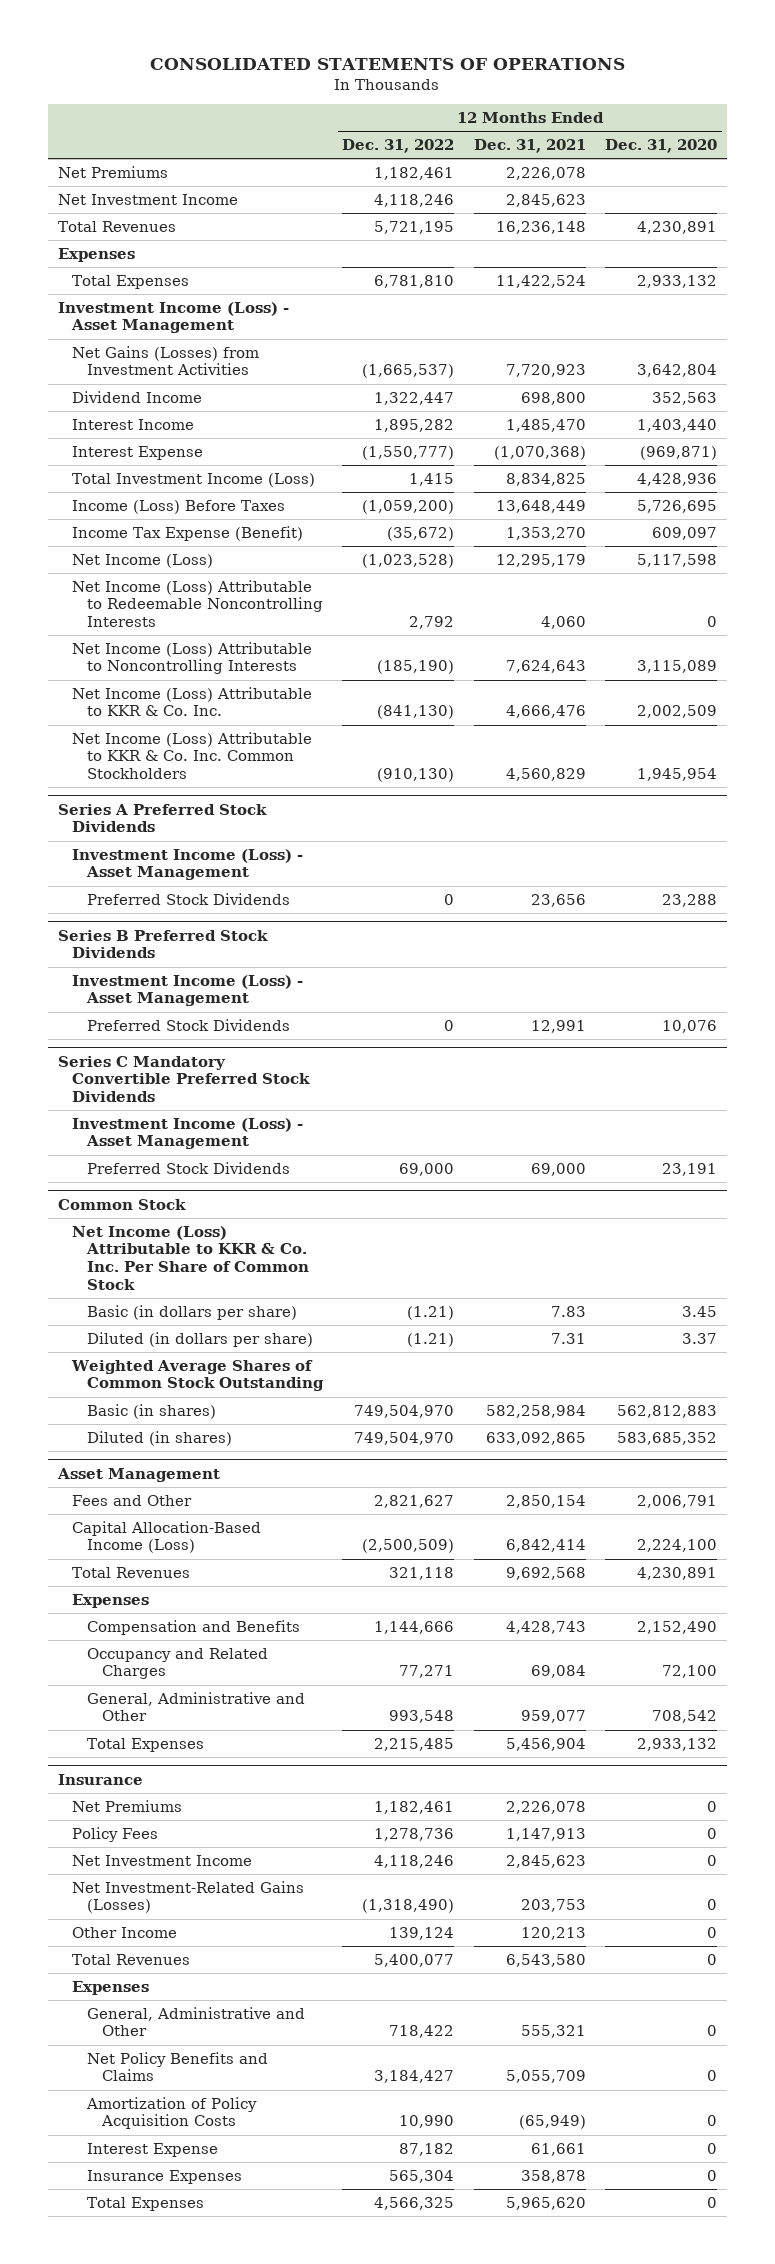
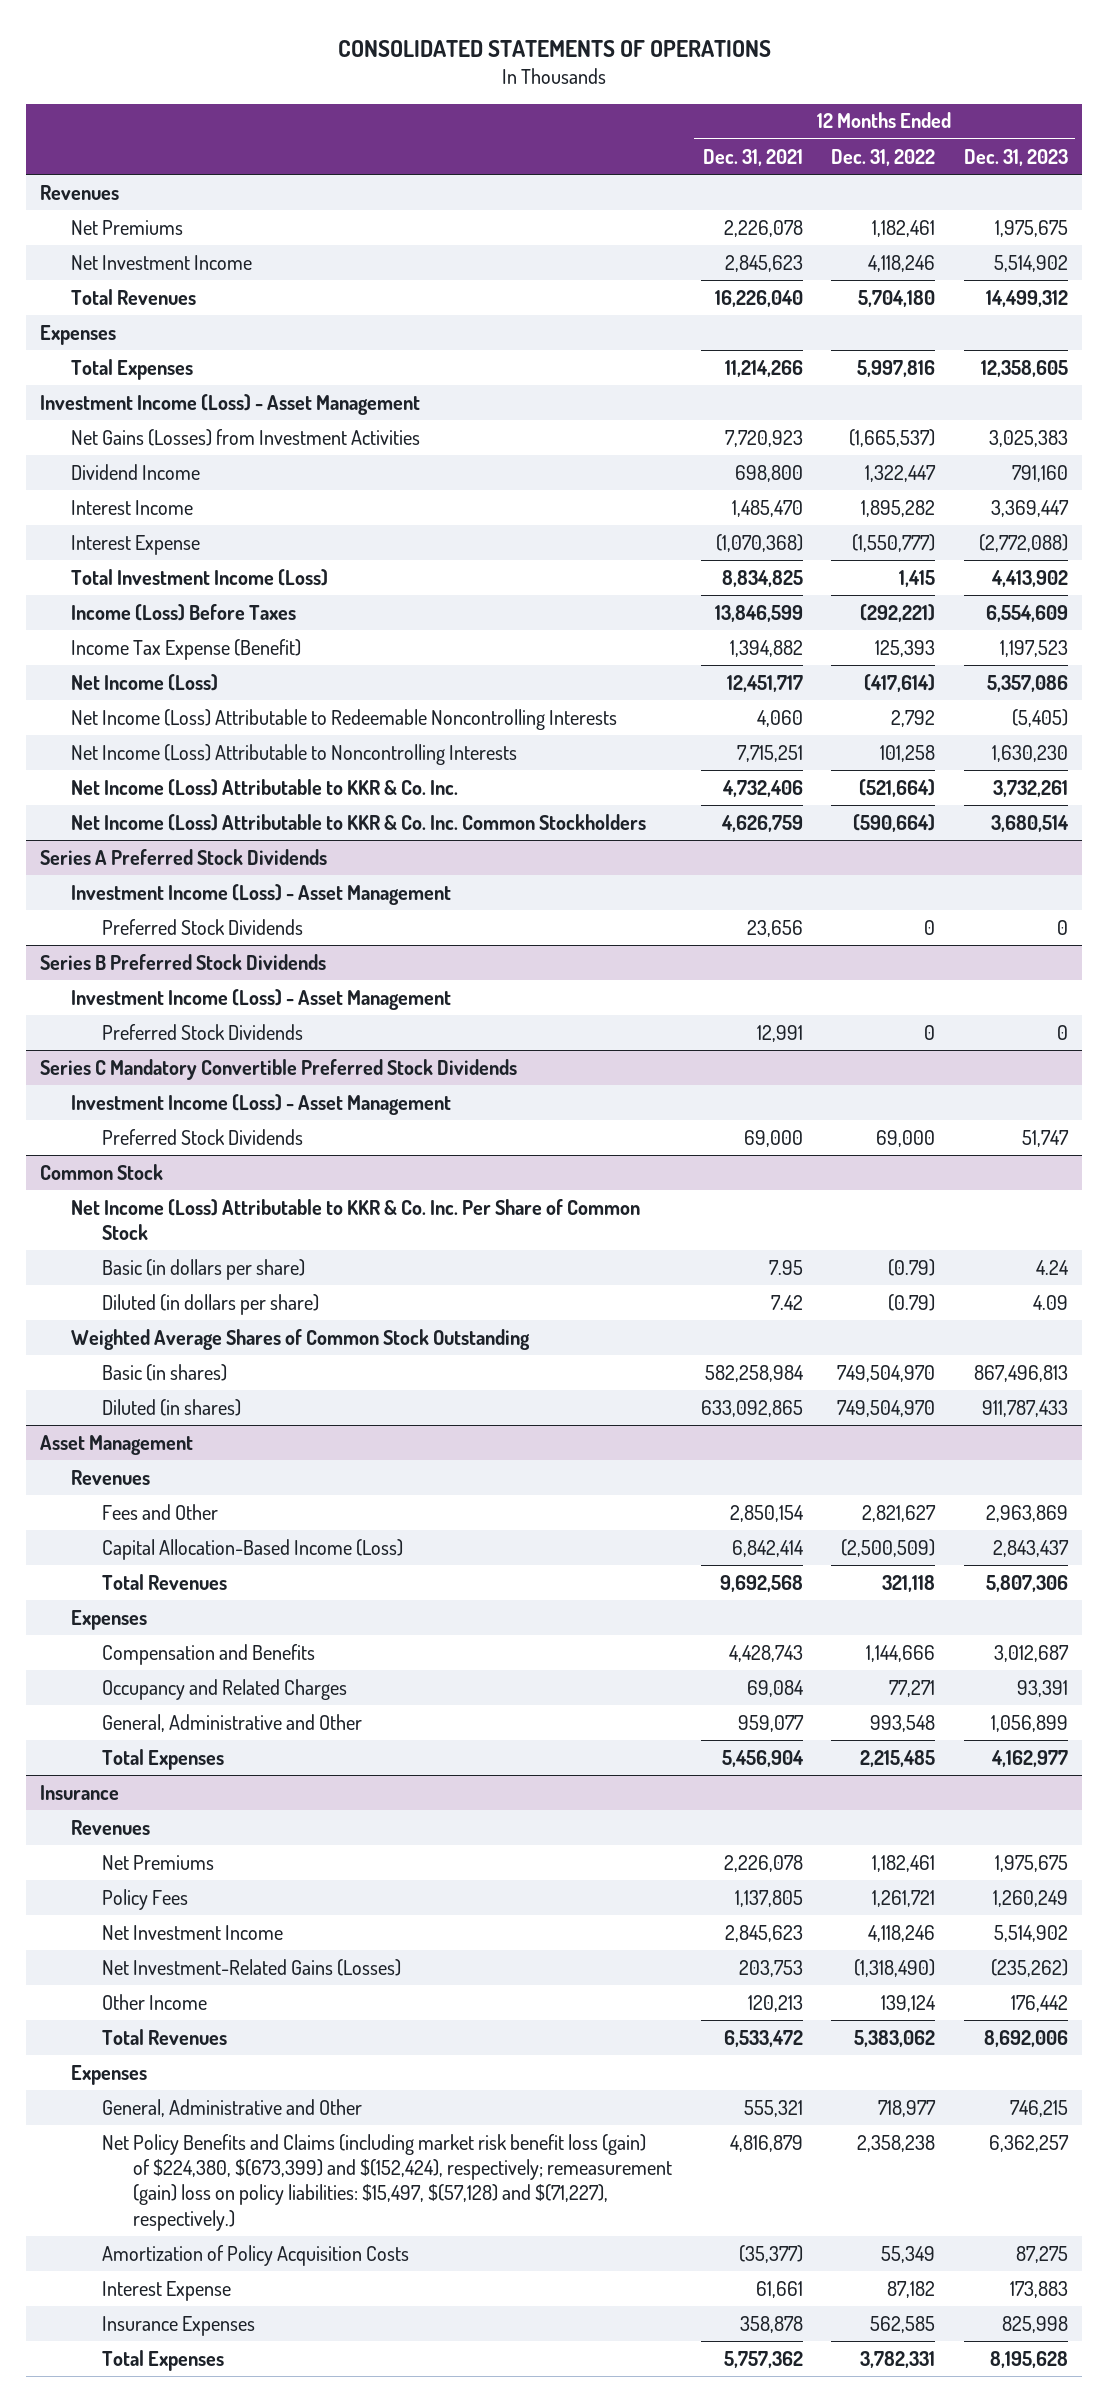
[604,138,717,153] Dec. 31, 2020 -> none
none -> [963,148,1068,166] Dec. 31, 2023
none -> [40,184,120,200] Revenues
[374,220,455,234] 5,721,195 -> [858,289,936,307] 5,704,180
[495,220,586,234] 16,236,148 -> [714,289,803,307] 16,226,040
[374,274,455,288] 6,781,810 -> [857,359,936,377] 5,997,816
[495,274,586,288] 11,422,524 -> [724,359,803,377] 11,214,266
[362,499,455,514] (1,059,200) -> [860,603,936,622] (292,221)
[495,499,586,513] 13,648,449 -> [714,604,803,622] 13,846,599
[387,526,455,541] (35,672) -> [875,639,936,657] 125,393
[505,526,586,540] 1,353,270 -> [729,639,803,657] 1,394,882
[362,553,455,568] (1,023,528) -> [864,673,936,692] (417,614)
[495,553,586,567] 12,295,179 -> [726,674,803,692] 12,451,717
[377,660,455,675] (185,190) -> [880,744,936,762] 101,258
[505,660,586,674] 7,624,643 -> [736,744,803,762] 7,715,251
[377,705,455,720] (841,130) -> [859,778,936,797] (521,664)
[505,705,586,719] 4,666,476 -> [721,779,803,797] 4,732,406
[377,768,455,783] (910,130) -> [853,813,936,832] (590,664)
[505,768,586,782] 4,560,829 -> [720,814,803,832] 4,626,759
[407,1305,455,1320] (1.21) -> [888,1258,936,1276] (0.79)
[550,1305,586,1317] 7.83 -> [768,1259,803,1275] 7.95
[407,1332,455,1347] (1.21) -> [888,1293,936,1311] (0.79)
[550,1332,586,1344] 7.31 -> [770,1294,803,1310] 7.42
none -> [71,1469,151,1485] Revenues
none -> [71,1819,151,1835] Revenues
[374,1827,455,1841] 1,278,736 -> [872,1889,936,1907] 1,261,721
[505,1827,586,1841] 1,147,913 -> [734,1889,803,1907] 1,137,805
[374,1953,455,1967] 5,400,077 -> [854,2029,936,2047] 5,383,062
[505,1953,586,1967] 6,543,580 -> [723,2029,803,2047] 6,533,472
[87,2051,269,2082] Net Policy Benefits and Claims -> none
[389,2025,455,2039] 718,422 -> [878,2099,937,2117] 718,977
none -> [102,2133,673,2231] Net Policy Benefits and Claims (including market risk benefit loss (gain) of $224,380, $(673,399) and $(152,424), respectively; remeasurement (gain) loss on policy liabilities: $15,497, $(57,128) and $(71,227), respectively.)
[399,2115,455,2129] 10,990 -> [881,2245,936,2263] 55,349
[518,2115,586,2130] (65,949) -> [738,2244,803,2263] (35,377)
[389,2169,455,2183] 565,304 -> [870,2315,936,2333] 562,585
[374,2196,455,2210] 4,566,325 -> [860,2350,936,2368] 3,782,331
[505,2196,586,2210] 5,965,620 -> [723,2350,803,2368] 5,757,362

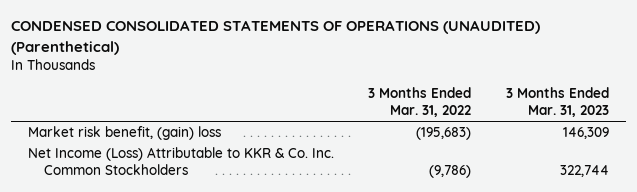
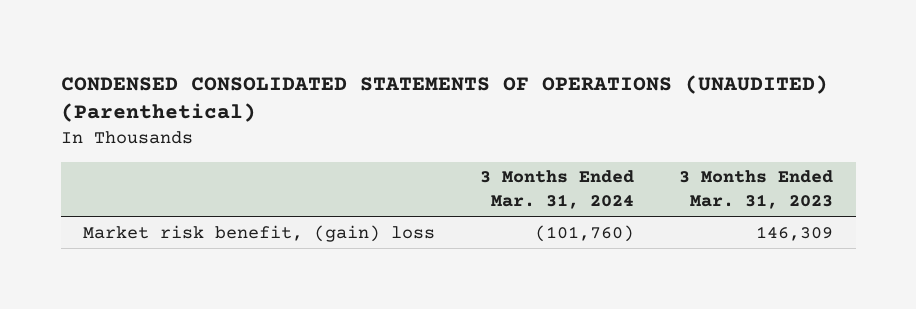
[368,87,472,118] 3 Months Ended Mar. 31, 2022 -> none
none -> [480,170,635,210] 3 Months Ended Mar. 31, 2024
[27,147,334,176] Net Income (Loss) Attributable to KKR & Co. Inc. Common Stockholders -> none

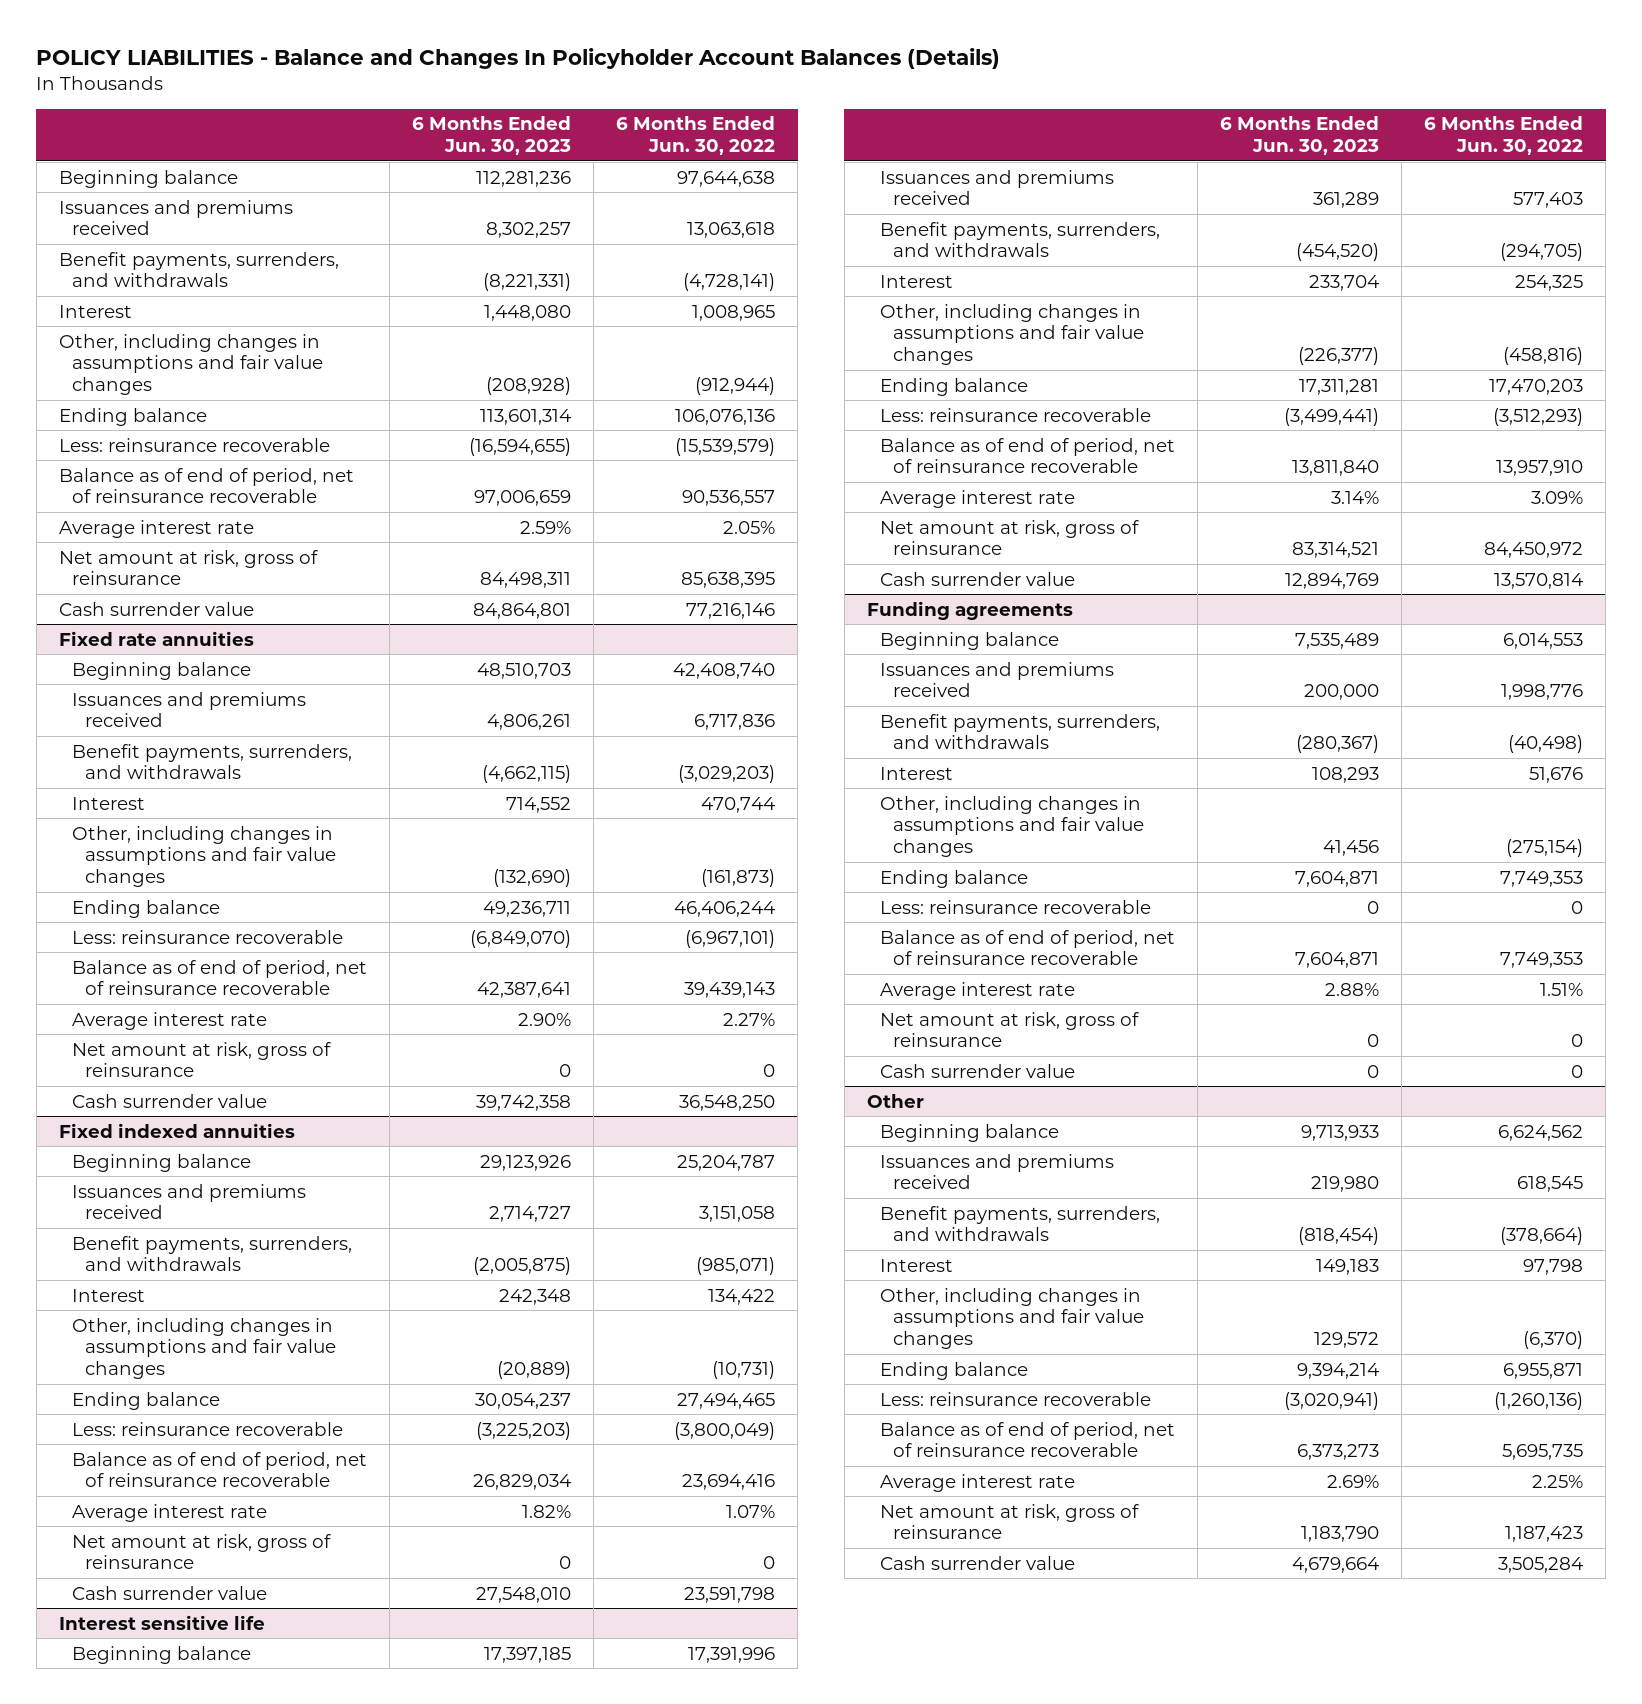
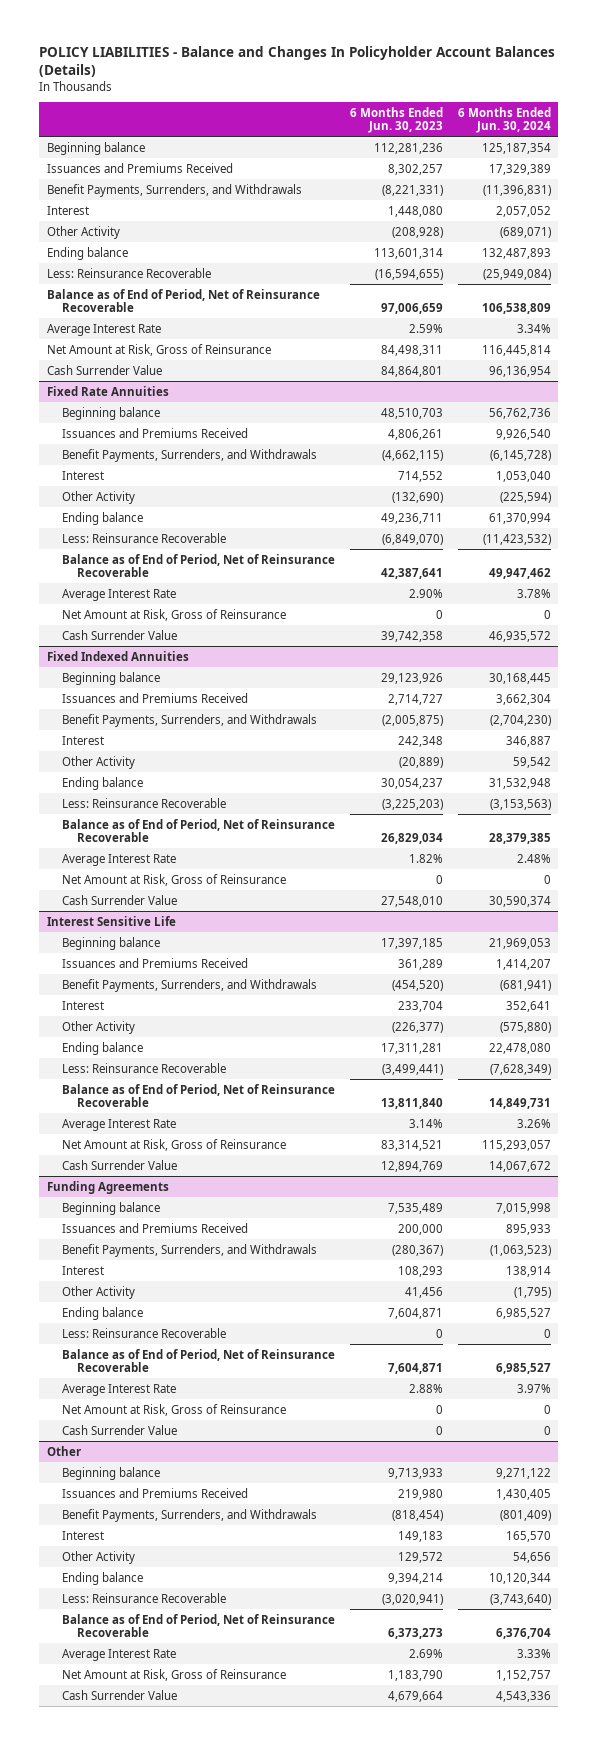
[616,116,776,156] 6 Months Ended Jun. 30, 2022 -> none
none -> [457,106,551,134] 6 Months Ended Jun. 30, 2024
[58,199,293,236] Issuances and premiums received -> [46,162,233,173] Issuances and Premiums Received
[58,251,339,288] Benefit payments, surrenders, and withdrawals -> [46,183,302,197] Benefit Payments, Surrenders, and Withdrawals
[58,333,323,395] Other, including changes in assumptions and fair value changes -> [46,225,120,239] Other Activity
[58,437,330,452] Less: reinsurance recoverable -> [46,267,211,278] Less: Reinsurance Recoverable
[58,467,354,504] Balance as of end of period, net of reinsurance recoverable -> [46,288,320,312] Balance as of End of Period, Net of Reinsurance Recoverable
[58,519,254,538] Average interest rate -> [46,323,161,336] Average Interest Rate
[58,549,318,586] Net amount at risk, gross of reinsurance -> [46,343,271,356] Net Amount at Risk, Gross of Reinsurance
[58,601,254,616] Cash surrender value -> [46,364,162,375] Cash Surrender Value
[58,630,254,646] Fixed rate annuities -> [46,385,169,396] Fixed Rate Annuities
[71,691,306,728] Issuances and premiums received -> [61,427,248,438] Issuances and Premiums Received
[71,743,352,780] Benefit payments, surrenders, and withdrawals -> [61,448,317,462] Benefit Payments, Surrenders, and Withdrawals
[71,825,336,887] Other, including changes in assumptions and fair value changes -> [61,490,135,504] Other Activity
[71,929,343,944] Less: reinsurance recoverable -> [61,532,226,543] Less: Reinsurance Recoverable
[71,959,367,996] Balance as of end of period, net of reinsurance recoverable -> [61,553,335,577] Balance as of End of Period, Net of Reinsurance Recoverable
[71,1011,267,1030] Average interest rate -> [61,588,176,601] Average Interest Rate
[71,1041,331,1078] Net amount at risk, gross of reinsurance -> [61,608,286,621] Net Amount at Risk, Gross of Reinsurance
[71,1093,267,1108] Cash surrender value -> [61,629,177,640] Cash Surrender Value
[58,1122,295,1138] Fixed indexed annuities -> [46,650,189,661] Fixed Indexed Annuities
[71,1183,306,1220] Issuances and premiums received -> [61,692,248,703] Issuances and Premiums Received
[71,1235,352,1272] Benefit payments, surrenders, and withdrawals -> [61,713,317,727] Benefit Payments, Surrenders, and Withdrawals
[71,1317,336,1379] Other, including changes in assumptions and fair value changes -> [61,755,135,769] Other Activity
[71,1421,343,1436] Less: reinsurance recoverable -> [61,797,226,808] Less: Reinsurance Recoverable
[71,1451,367,1488] Balance as of end of period, net of reinsurance recoverable -> [61,818,335,842] Balance as of End of Period, Net of Reinsurance Recoverable
[71,1503,267,1522] Average interest rate -> [61,853,176,866] Average Interest Rate
[71,1533,331,1570] Net amount at risk, gross of reinsurance -> [61,873,286,886] Net Amount at Risk, Gross of Reinsurance
[71,1585,267,1600] Cash surrender value -> [61,894,177,905] Cash Surrender Value
[58,1614,265,1630] Interest sensitive life -> [46,915,176,926] Interest Sensitive Life
[879,169,1114,206] Issuances and premiums received -> [61,957,248,968] Issuances and Premiums Received
[879,221,1160,258] Benefit payments, surrenders, and withdrawals -> [61,978,317,992] Benefit Payments, Surrenders, and Withdrawals
[879,303,1145,365] Other, including changes in assumptions and fair value changes -> [61,1020,135,1034] Other Activity
[879,407,1151,422] Less: reinsurance recoverable -> [61,1062,226,1073] Less: Reinsurance Recoverable
[879,437,1175,474] Balance as of end of period, net of reinsurance recoverable -> [61,1083,335,1107] Balance as of End of Period, Net of Reinsurance Recoverable
[879,489,1075,508] Average interest rate -> [61,1118,176,1131] Average Interest Rate
[879,519,1139,556] Net amount at risk, gross of reinsurance -> [61,1138,286,1151] Net Amount at Risk, Gross of Reinsurance
[879,571,1075,586] Cash surrender value -> [61,1159,177,1170] Cash Surrender Value
[866,600,1073,620] Funding agreements -> [46,1180,169,1194] Funding Agreements
[879,661,1114,698] Issuances and premiums received -> [61,1222,248,1233] Issuances and Premiums Received
[879,713,1160,750] Benefit payments, surrenders, and withdrawals -> [61,1243,317,1257] Benefit Payments, Surrenders, and Withdrawals
[879,795,1145,857] Other, including changes in assumptions and fair value changes -> [61,1285,135,1299] Other Activity
[879,899,1151,914] Less: reinsurance recoverable -> [61,1327,226,1338] Less: Reinsurance Recoverable
[879,929,1175,966] Balance as of end of period, net of reinsurance recoverable -> [61,1348,335,1372] Balance as of End of Period, Net of Reinsurance Recoverable
[879,981,1075,1000] Average interest rate -> [61,1383,176,1396] Average Interest Rate
[879,1011,1139,1048] Net amount at risk, gross of reinsurance -> [61,1403,286,1416] Net Amount at Risk, Gross of Reinsurance
[879,1063,1075,1078] Cash surrender value -> [61,1424,177,1435] Cash Surrender Value
[879,1153,1114,1190] Issuances and premiums received -> [61,1487,248,1498] Issuances and Premiums Received
[879,1205,1160,1242] Benefit payments, surrenders, and withdrawals -> [61,1508,317,1522] Benefit Payments, Surrenders, and Withdrawals
[879,1287,1145,1349] Other, including changes in assumptions and fair value changes -> [61,1550,135,1564] Other Activity
[879,1391,1151,1406] Less: reinsurance recoverable -> [61,1592,226,1603] Less: Reinsurance Recoverable
[879,1421,1175,1458] Balance as of end of period, net of reinsurance recoverable -> [61,1613,335,1637] Balance as of End of Period, Net of Reinsurance Recoverable
[879,1473,1075,1492] Average interest rate -> [61,1648,176,1661] Average Interest Rate
[879,1503,1139,1540] Net amount at risk, gross of reinsurance -> [61,1668,286,1681] Net Amount at Risk, Gross of Reinsurance
[879,1555,1075,1570] Cash surrender value -> [61,1689,177,1700] Cash Surrender Value

